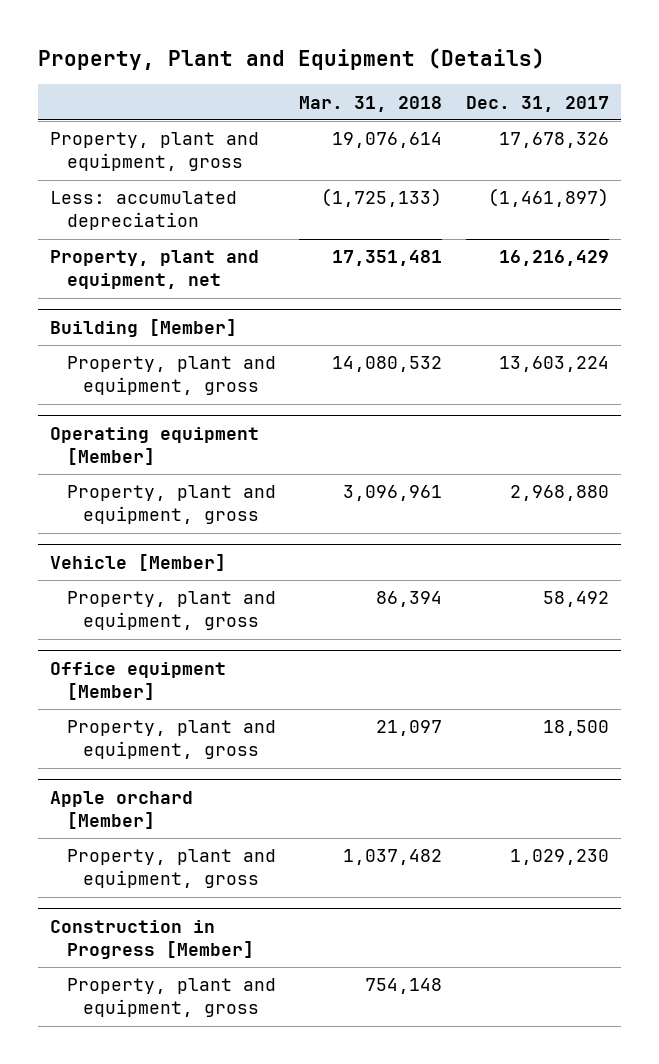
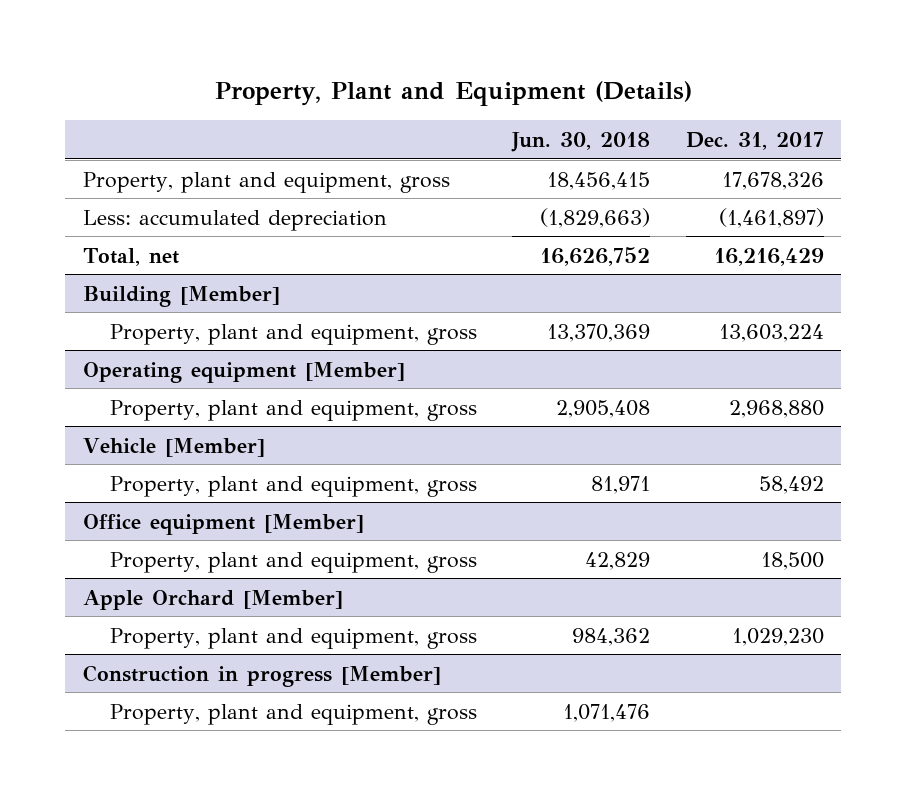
[299,95,443,112] Mar. 31, 2018 -> none
none -> [511,131,651,152] Jun. 30, 2018
[50,250,260,290] Property, plant and equipment, net -> [82,247,179,266] Total, net
[50,790,194,829] Apple orchard [Member] -> [82,589,343,610] Apple Orchard [Member]
[50,919,254,959] Construction in Progress [Member] -> [82,664,441,687] Construction in progress [Member]

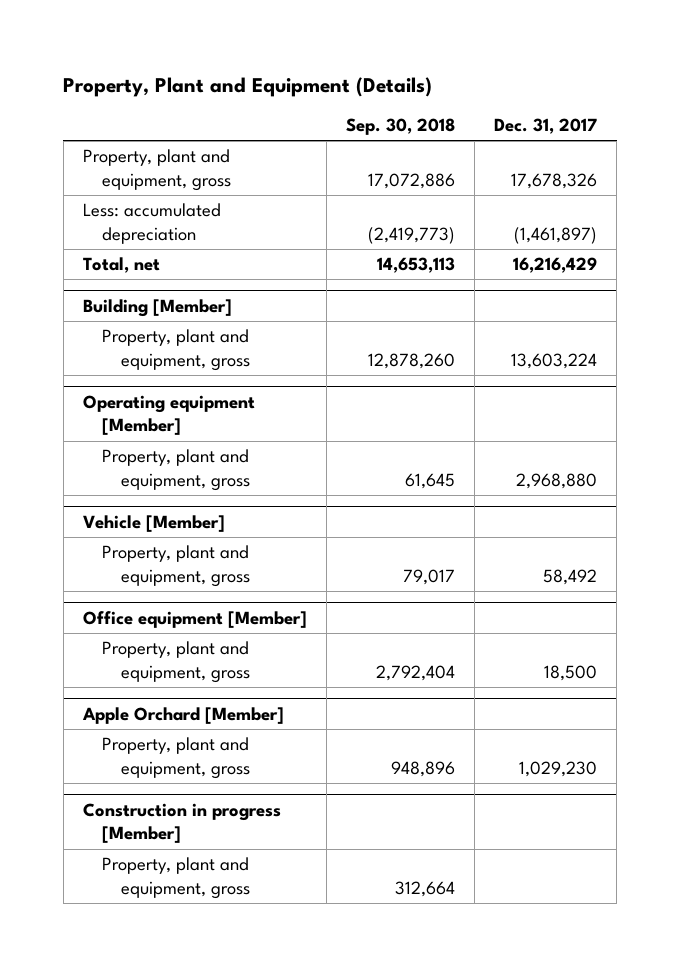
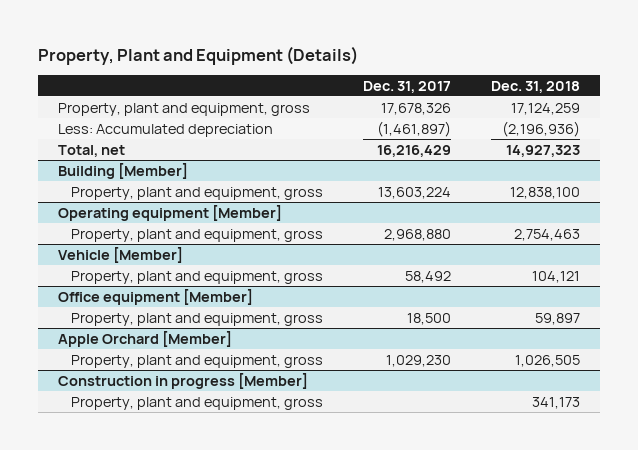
[346,118,456,136] Sep. 30, 2018 -> none
none -> [490,80,580,93] Dec. 31, 2018
[83,203,222,244] Less: accumulated depreciation -> [58,123,274,137] Less: Accumulated depreciation

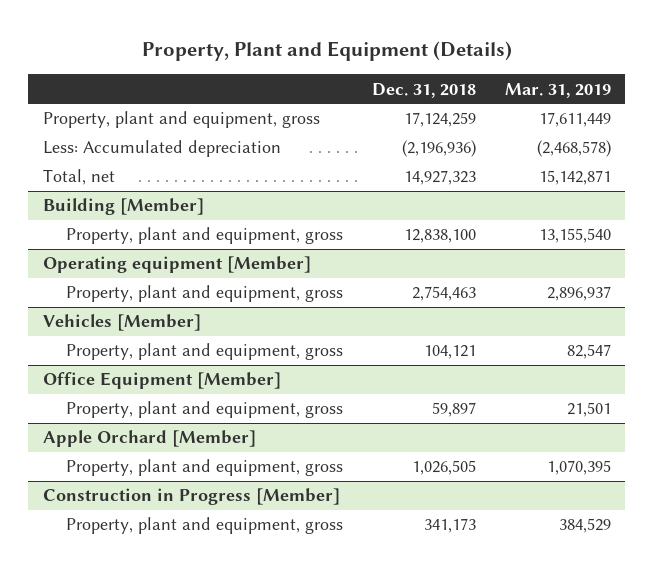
[363,80,452,93] Dec. 31, 2017 -> none
none -> [505,82,612,98] Mar. 31, 2019
[58,246,184,263] Vehicle [Member] -> [42,314,201,332] Vehicles [Member]
[58,288,254,305] Office equipment [Member] -> [42,372,281,390] Office Equipment [Member]
[58,372,309,389] Construction in progress [Member] -> [42,488,340,506] Construction in Progress [Member]

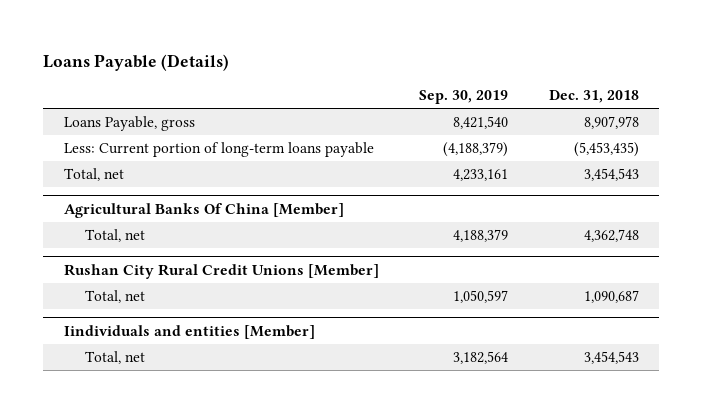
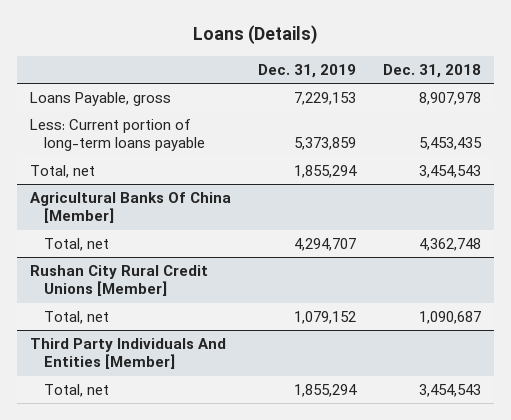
[43,54,230,72] Loans Payable (Details) -> [192,25,318,45] Loans (Details)
[419,90,509,105] Sep. 30, 2019 -> none
none -> [258,63,357,78] Dec. 31, 2019
[573,141,639,157] (5,453,435) -> [418,137,482,151] 5,453,435
[63,324,315,339] Iindividuals and entities [Member] -> [30,338,227,370] Third Party Individuals And Entities [Member]

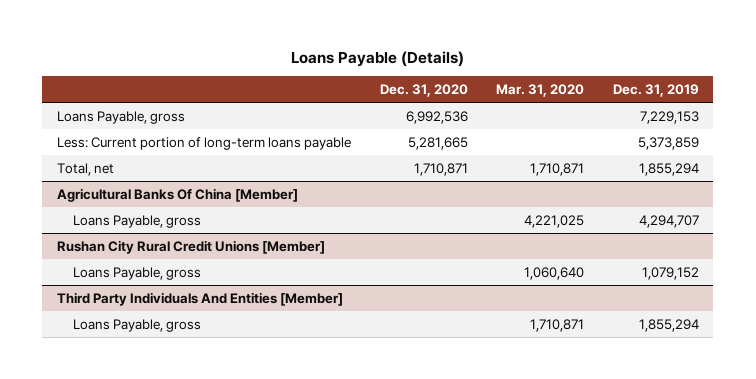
[192,25,318,45] Loans (Details) -> [290,51,464,68] Loans Payable (Details)
[382,63,481,78] Dec. 31, 2018 -> none
none -> [379,83,468,97] Dec. 31, 2020
none -> [496,83,585,97] Mar. 31, 2020
[43,238,109,252] Total, net -> [72,214,201,228] Loans Payable, gross
[43,311,109,325] Total, net -> [72,266,201,280] Loans Payable, gross
[43,384,109,398] Total, net -> [72,318,201,332] Loans Payable, gross

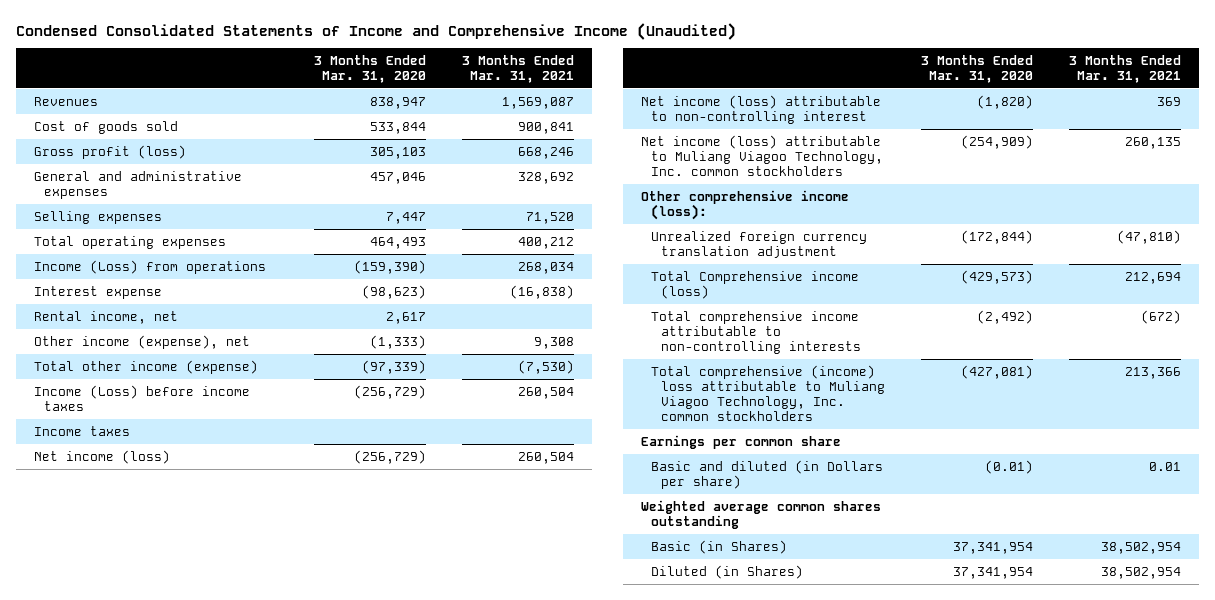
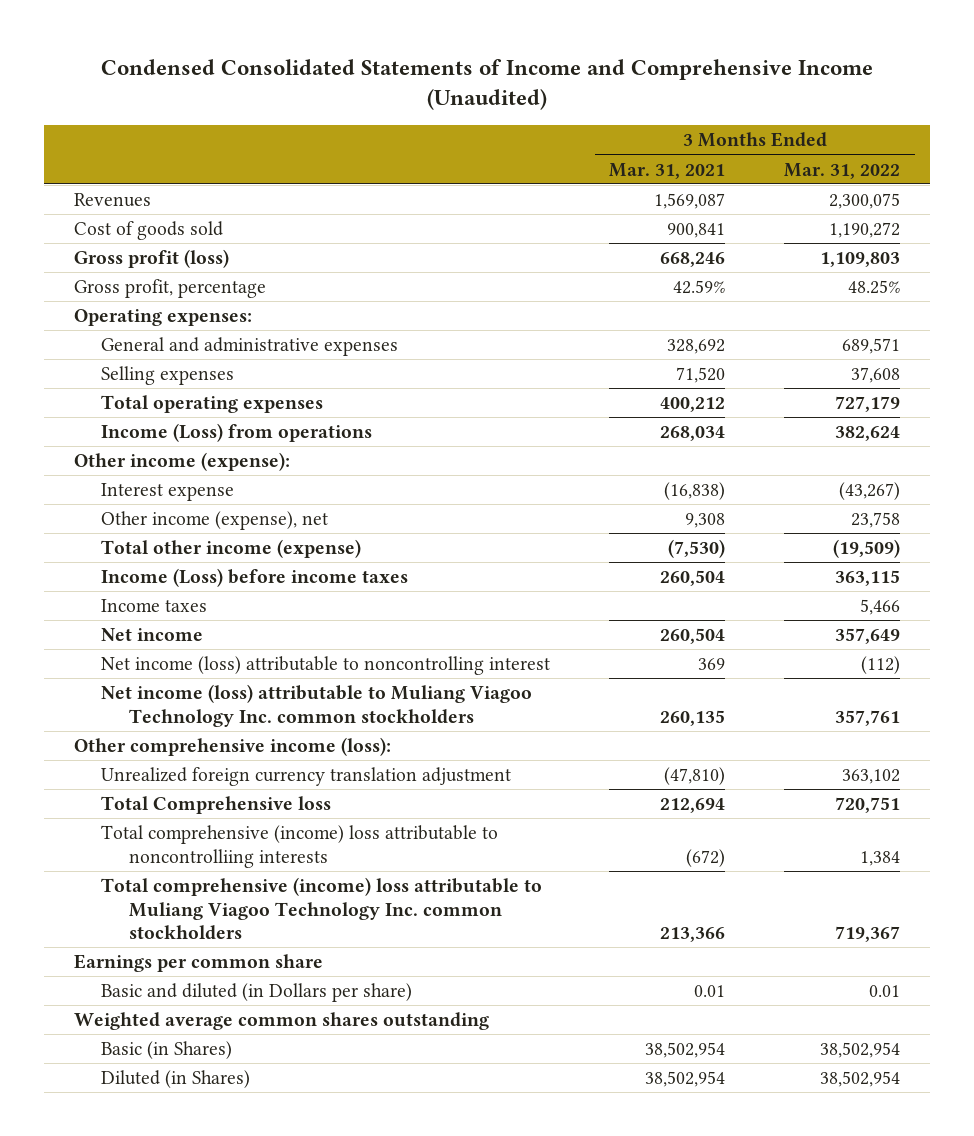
[314,54,427,83] 3 Months Ended Mar. 31, 2020 -> none
none -> [784,162,901,179] Mar. 31, 2022
none -> [73,279,266,299] Gross profit, percentage
none -> [73,309,252,327] Operating expenses:
none -> [73,452,290,472] Other income (expense):
[34,310,179,324] Rental income, net -> none
[34,449,171,464] Net income (loss) -> [101,628,204,642] Net income
[641,94,882,124] Net income (loss) attributable to non-controlling interest -> [101,656,551,676] Net income (loss) attributable to noncontrolling interest
[641,134,884,176] Net income (loss) attributable to Muliang Viagoo Technology, Inc. common stockholders -> [101,684,533,727] Net income (loss) attributable to Muliang Viagoo Technology Inc. common stockholders
[651,270,860,299] Total Comprehensive income (loss) -> [101,796,332,815] Total Comprehensive loss
[651,310,862,354] Total comprehensive income attributable to non-controlling interests -> [101,825,499,868] Total comprehensive (income) loss attributable to noncontrolliing interests
[651,364,886,421] Total comprehensive (income) loss attributable to Muliang Viagoo Technology, Inc. common stockholders -> [101,877,543,941] Total comprehensive (income) loss attributable to Muliang Viagoo Technology Inc. common stockholders

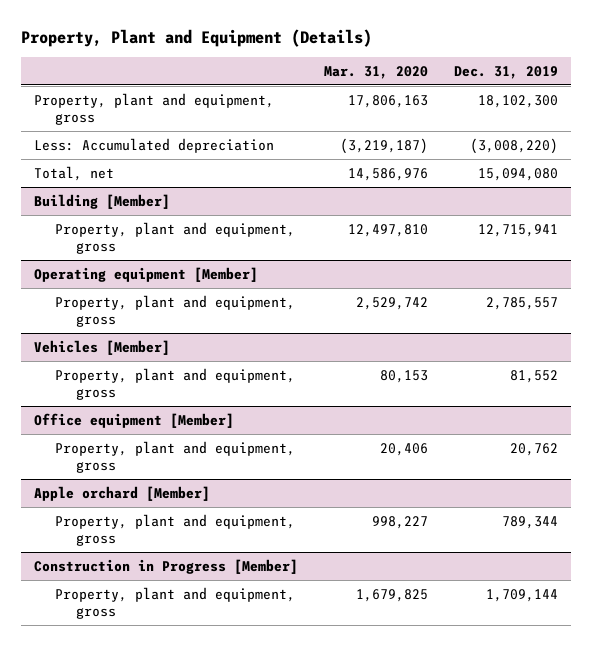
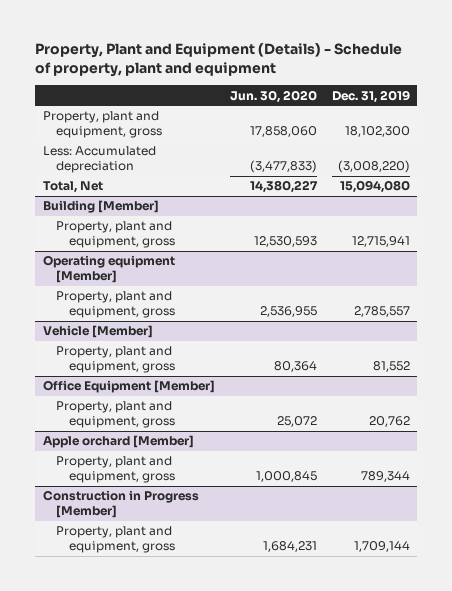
[20,28,372,47] Property, Plant and Equipment (Details) -> [35,42,403,77] Property, Plant and Equipment (Details) - Schedule of property, plant and equipment
[323,65,428,79] Mar. 31, 2020 -> none
none -> [229,89,317,103] Jun. 30, 2020
[33,165,114,181] Total, net -> [42,181,103,194] Total, Net
[33,339,170,355] Vehicles [Member] -> [42,325,153,339] Vehicle [Member]
[33,412,234,428] Office equipment [Member] -> [42,380,215,394] Office Equipment [Member]

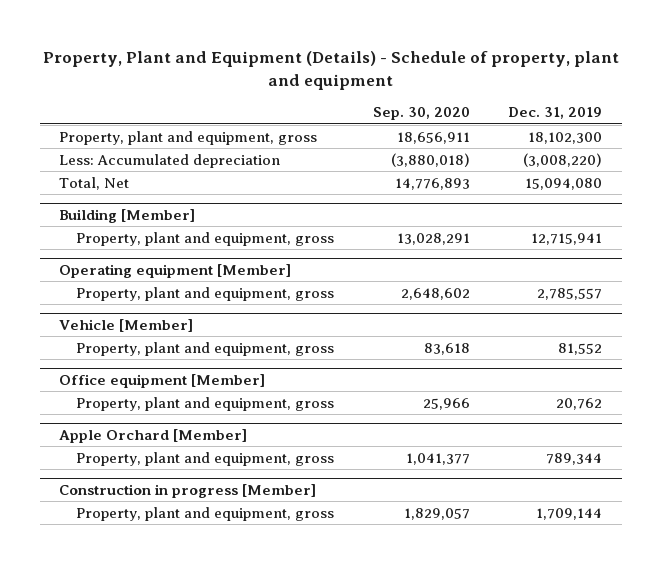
[229,89,317,103] Jun. 30, 2020 -> none
none -> [372,107,470,121] Sep. 30, 2020
[42,380,215,394] Office Equipment [Member] -> [59,373,266,388] Office equipment [Member]
[42,435,194,449] Apple orchard [Member] -> [59,428,248,443] Apple Orchard [Member]
[42,490,199,519] Construction in Progress [Member] -> [59,483,317,498] Construction in progress [Member]

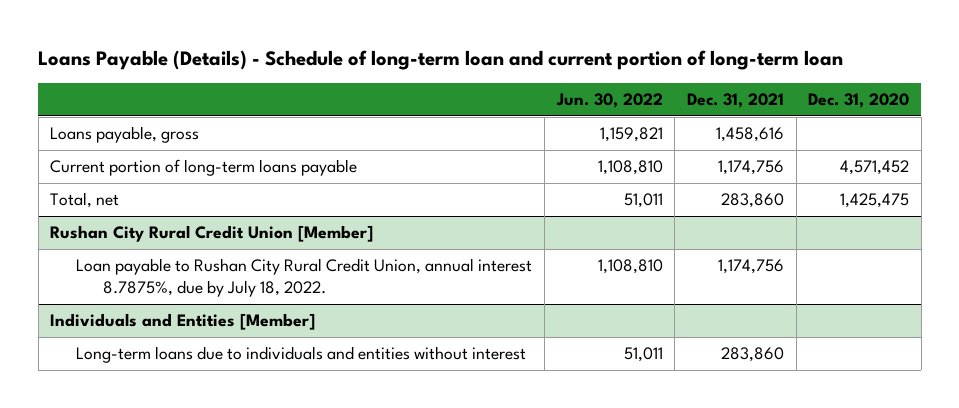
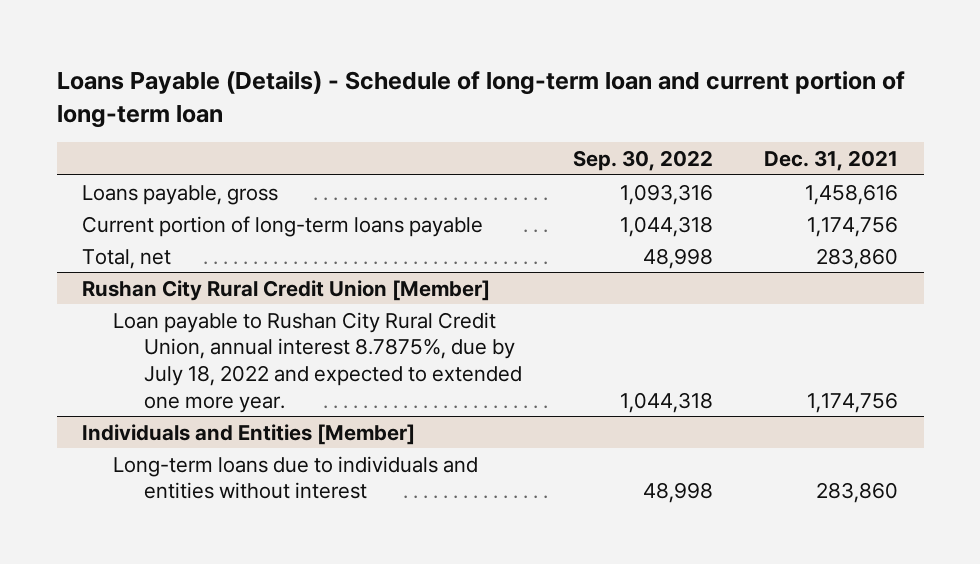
[555,93,663,109] Jun. 30, 2022 -> none
[808,93,910,109] Dec. 31, 2020 -> none
none -> [573,149,714,171] Sep. 30, 2022
[76,258,533,298] Loan payable to Rushan City Rural Credit Union, annual interest 8.7875%, due by July 18, 2022. -> [113,311,523,413] Loan payable to Rushan City Rural Credit Union, annual interest 8.7875%, due by July 18, 2022 and expected to extended one more year.

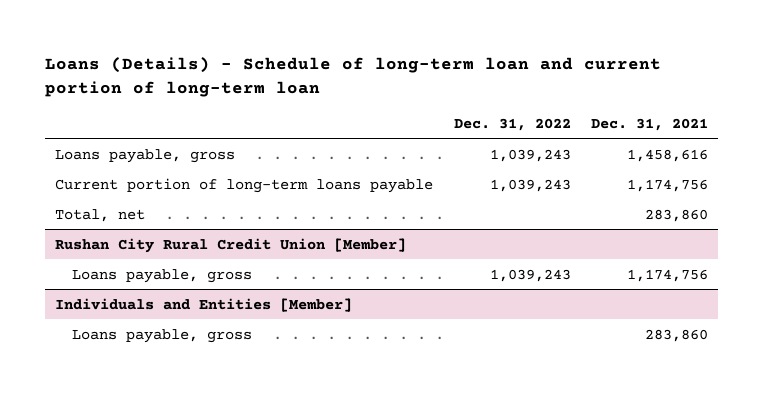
[56,71,905,128] Loans Payable (Details) - Schedule of long-term loan and current portion of long-term loan -> [45,57,662,97] Loans (Details) - Schedule of long-term loan and current portion of long-term loan
[573,149,714,171] Sep. 30, 2022 -> none
none -> [453,117,571,131] Dec. 31, 2022
[113,311,523,413] Loan payable to Rushan City Rural Credit Union, annual interest 8.7875%, due by July 18, 2022 and expected to extended one more year. -> [71,268,252,283] Loans payable, gross
[113,455,479,500] Long-term loans due to individuals and entities without interest -> [71,328,252,343] Loans payable, gross

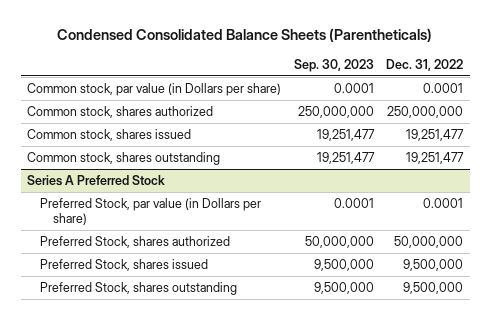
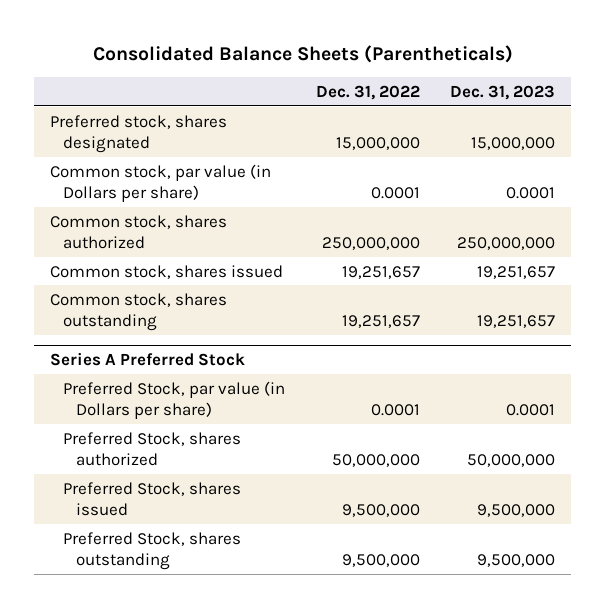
[57,28,433,43] Condensed Consolidated Balance Sheets (Parentheticals) -> [92,45,513,64] Consolidated Balance Sheets (Parentheticals)
[293,58,374,72] Sep. 30, 2023 -> none
none -> [450,84,556,100] Dec. 31, 2023
none -> [49,114,227,154] Preferred stock, shares designated
[406,129,465,142] 19,251,477 -> [341,265,420,279] 19,251,657
[406,152,465,165] 19,251,477 -> [341,315,420,329] 19,251,657

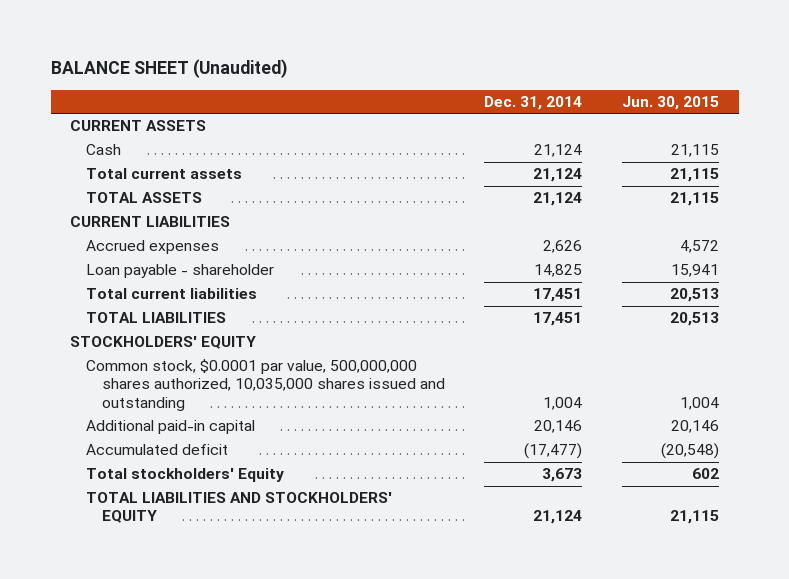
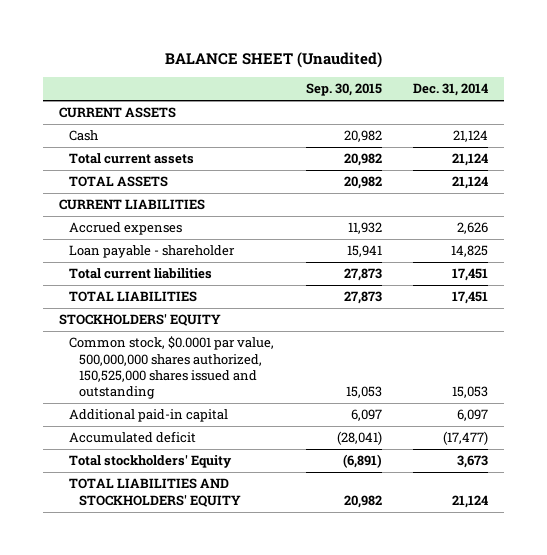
[621,95,719,110] Jun. 30, 2015 -> none
none -> [305,82,382,96] Sep. 30, 2015
[86,359,446,411] Common stock, $0.0001 par value, 500,000,000 shares authorized, 10,035,000 shares issued and outstanding -> [69,336,275,399] Common stock, $0.0001 par value, 500,000,000 shares authorized, 150,525,000 shares issued and outstanding
[543,396,583,410] 1,004 -> [452,385,489,398] 15,053
[534,420,583,434] 20,146 -> [457,409,489,422] 6,097

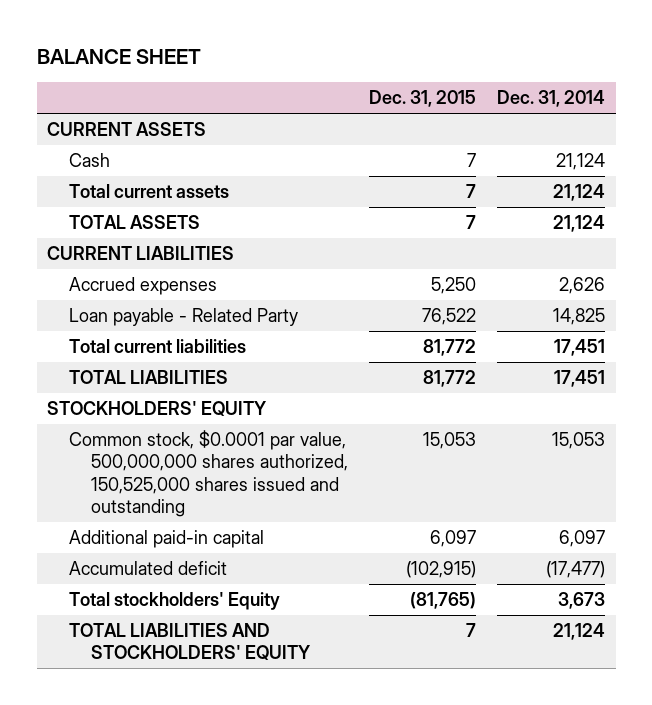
[164,51,382,68] BALANCE SHEET (Unaudited) -> [36,49,201,65] BALANCE SHEET
[305,82,382,96] Sep. 30, 2015 -> none
none -> [369,90,477,108] Dec. 31, 2015
[69,245,236,259] Loan payable - shareholder -> [69,307,299,326] Loan payable - Related Party

